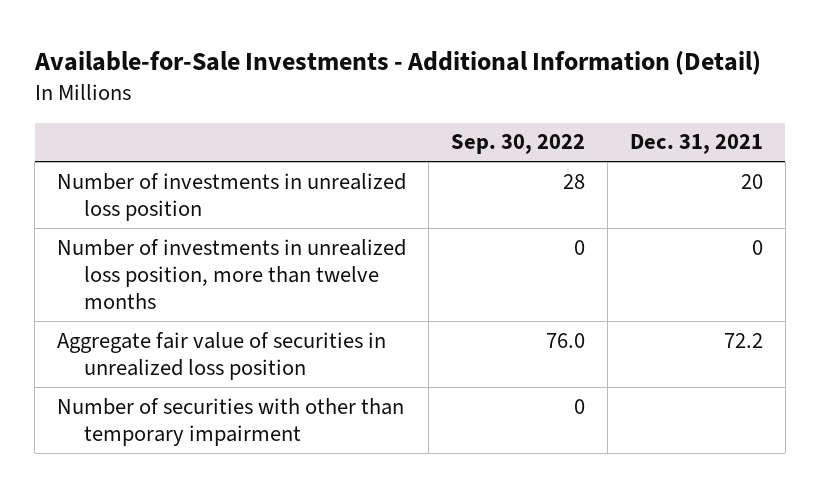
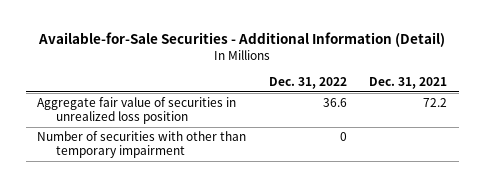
[33,50,761,75] Available-for-Sale Investments - Additional Information (Detail) -> [38,32,446,48] Available-for-Sale Securities - Additional Information (Detail)
[451,134,586,155] Sep. 30, 2022 -> none
none -> [268,77,347,90] Dec. 31, 2022
[57,172,407,221] Number of investments in unrealized loss position -> none
[57,238,407,309] Number of investments in unrealized loss position, more than twelve months -> none

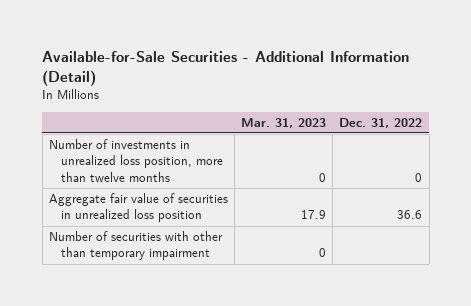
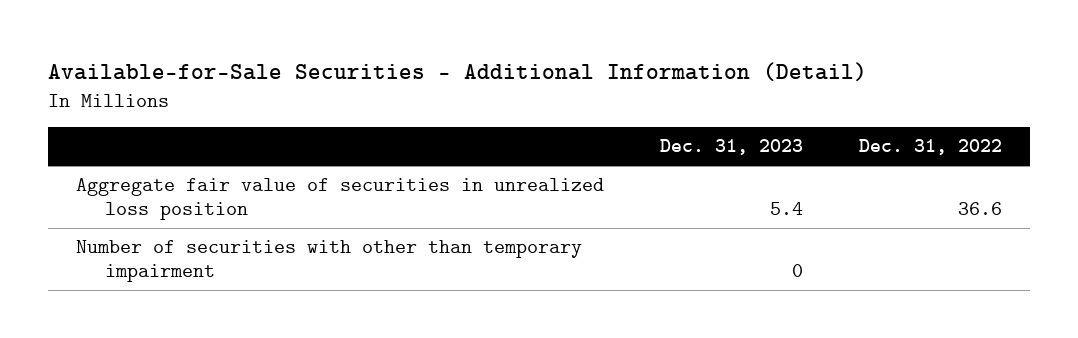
[241,117,327,128] Mar. 31, 2023 -> none
none -> [659,139,803,156] Dec. 31, 2023
[48,139,224,182] Number of investments in unrealized loss position, more than twelve months -> none

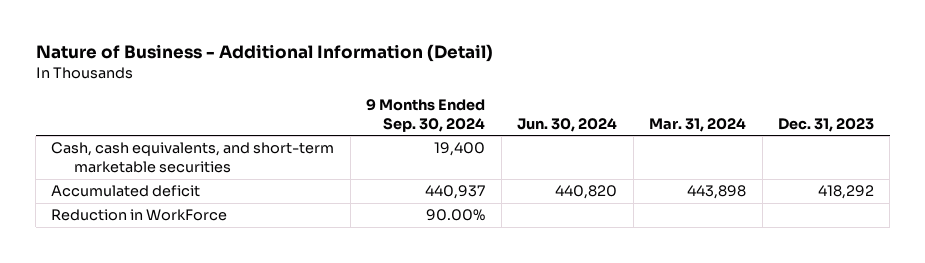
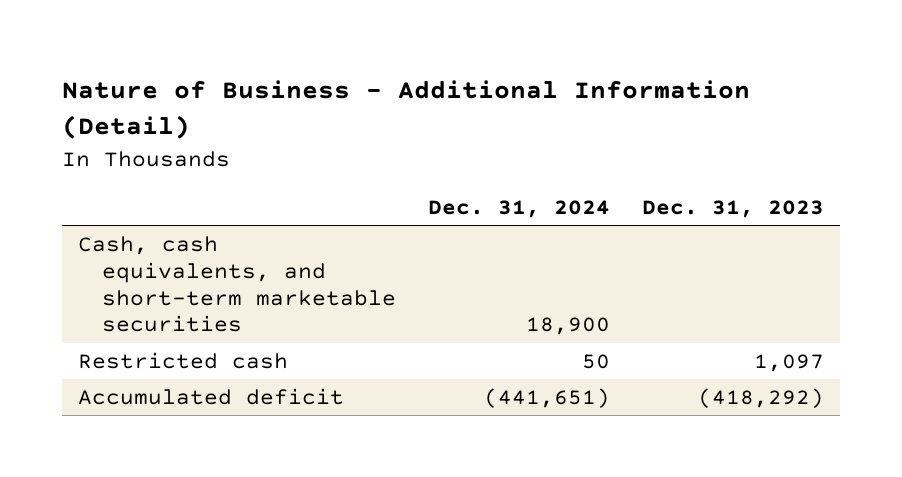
[366,98,486,132] 9 Months Ended Sep. 30, 2024 -> none
[517,117,618,132] Jun. 30, 2024 -> none
[649,117,747,132] Mar. 31, 2024 -> none
none -> [428,199,611,218] Dec. 31, 2024
[51,209,228,222] Reduction in WorkForce -> none
none -> [78,351,289,369] Restricted cash
[817,185,874,200] 418,292 -> [697,387,824,408] (418,292)

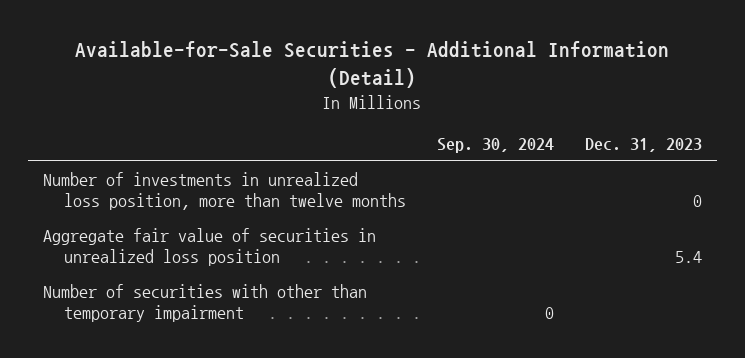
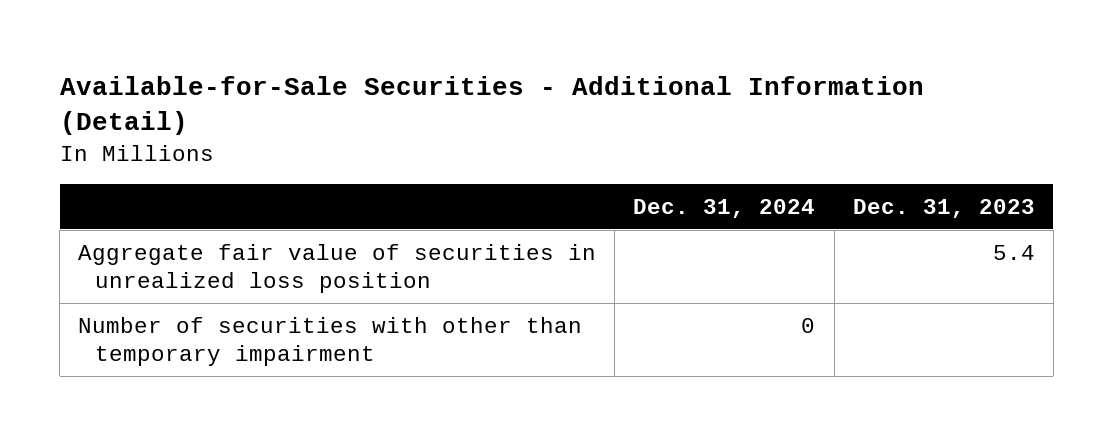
[436,138,554,154] Sep. 30, 2024 -> none
none -> [633,198,816,218] Dec. 31, 2024
[43,172,406,210] Number of investments in unrealized loss position, more than twelve months -> none

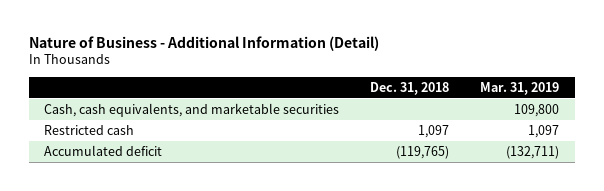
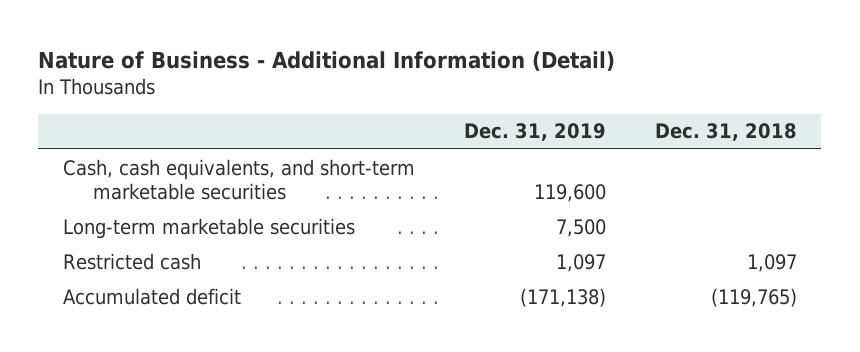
[480,81,560,95] Mar. 31, 2019 -> none
none -> [463,123,606,142] Dec. 31, 2019
[44,103,340,118] Cash, cash equivalents, and marketable securities -> [62,158,415,200] Cash, cash equivalents, and short-term marketable securities
none -> [62,217,355,239] Long-term marketable securities

